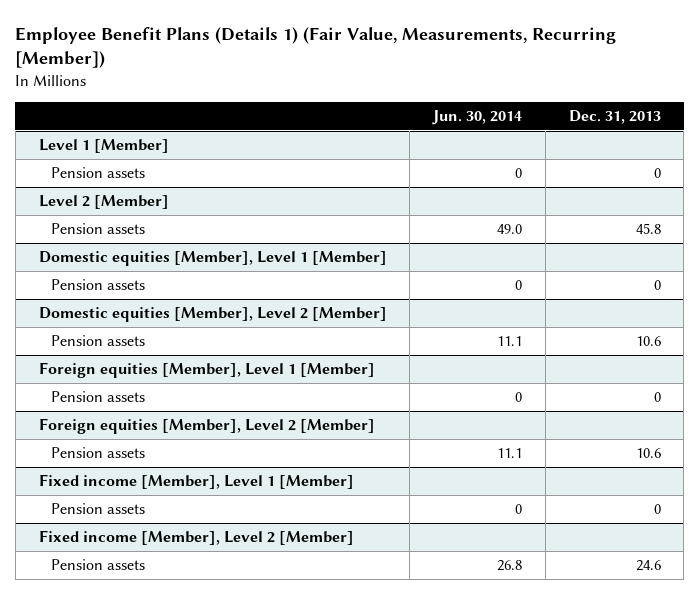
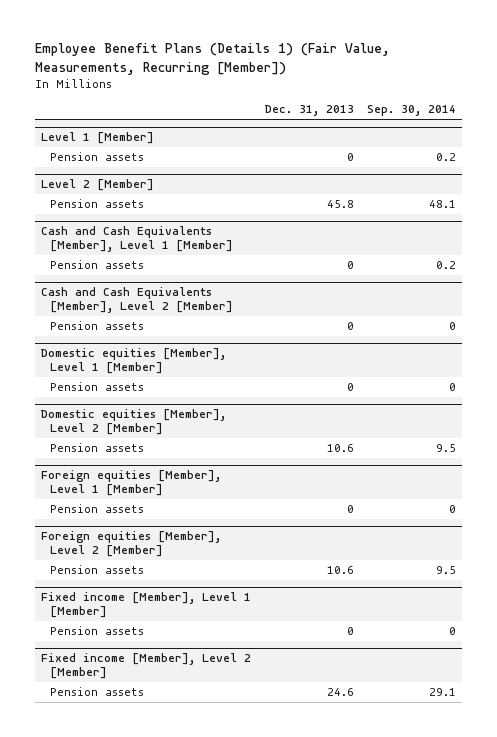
[432,109,523,125] Jun. 30, 2014 -> none
none -> [366,105,456,117] Sep. 30, 2014
none -> [41,225,233,252] Cash and Cash Equivalents [Member], Level 1 [Member]
none -> [49,259,144,269] Pension assets
none -> [41,286,233,313] Cash and Cash Equivalents [Member], Level 2 [Member]
none -> [49,320,144,330] Pension assets

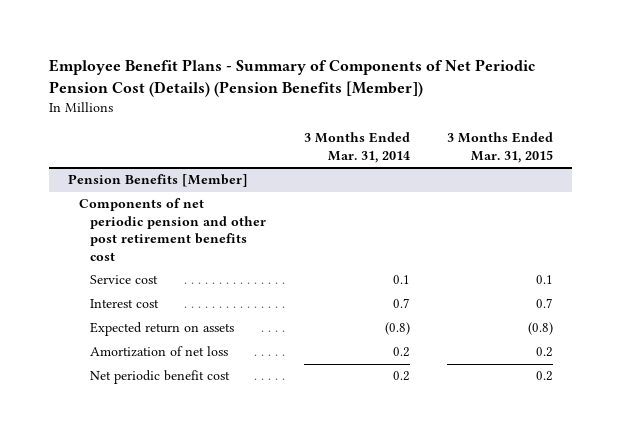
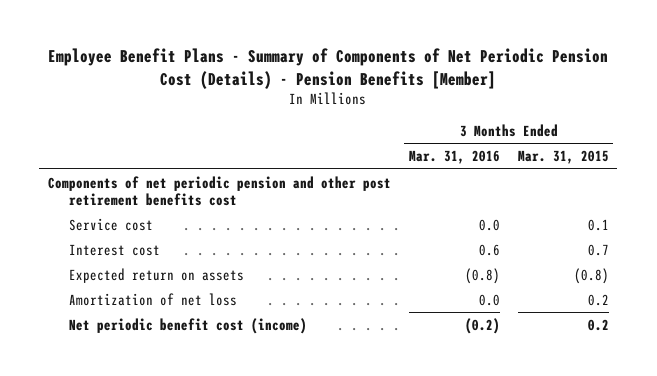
[49,58,536,97] Employee Benefit Plans - Summary of Components of Net Periodic Pension Cost (Details) (Pension Benefits [Member]) -> [48,47,609,89] Employee Benefit Plans - Summary of Components of Net Periodic Pension Cost (Details) - Pension Benefits [Member]
[303,132,410,163] 3 Months Ended Mar. 31, 2014 -> none
none -> [408,150,500,165] Mar. 31, 2016
[67,174,248,188] Pension Benefits [Member] -> none
[90,370,231,385] Net periodic benefit cost -> [69,317,308,334] Net periodic benefit cost (income)

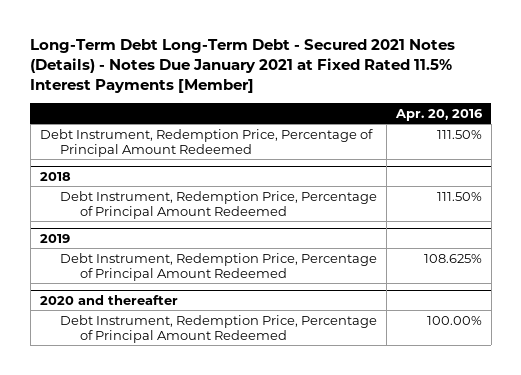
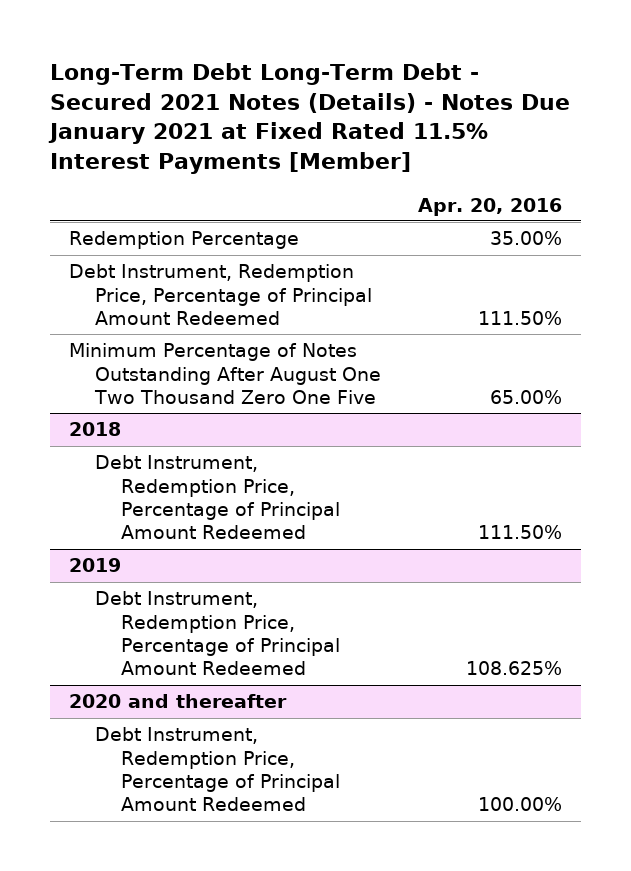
none -> [68,231,299,250] Redemption Percentage
none -> [68,343,381,405] Minimum Percentage of Notes Outstanding After August One Two Thousand Zero One Five

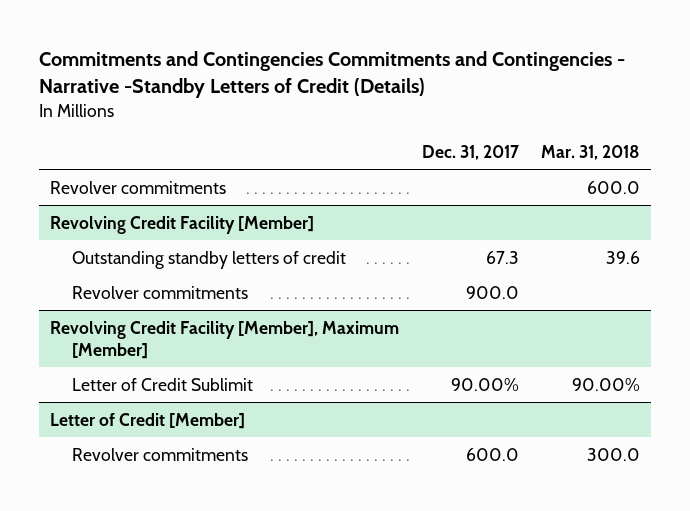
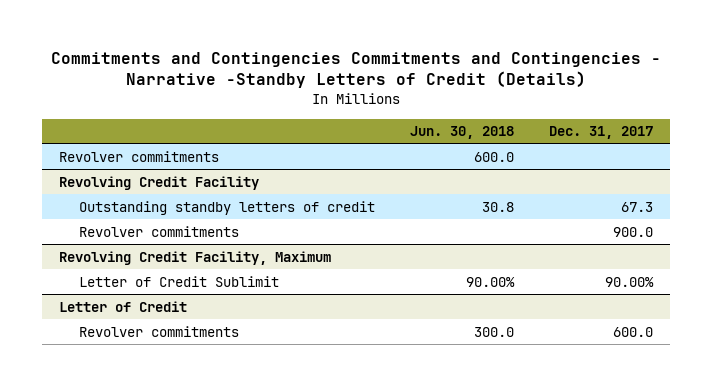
[541,145,641,161] Mar. 31, 2018 -> none
none -> [410,126,515,140] Jun. 30, 2018
[50,215,315,234] Revolving Credit Facility [Member] -> [59,175,260,190] Revolving Credit Facility
[50,320,400,359] Revolving Credit Facility [Member], Maximum [Member] -> [59,250,332,265] Revolving Credit Facility, Maximum
[50,412,246,429] Letter of Credit [Member] -> [59,300,188,312] Letter of Credit

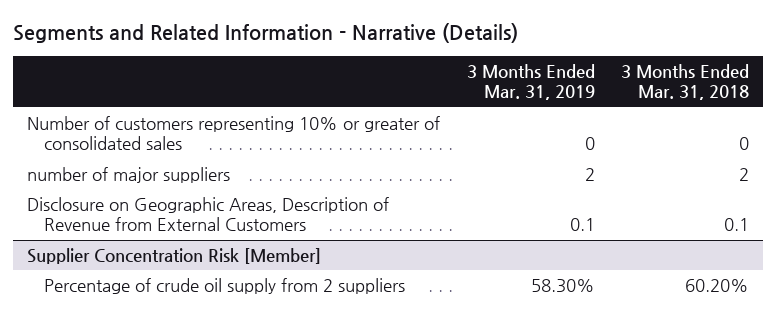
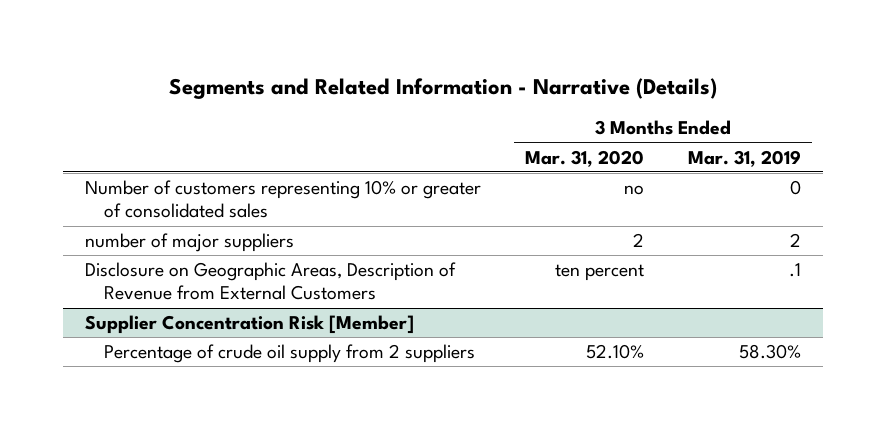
[621,64,750,101] 3 Months Ended Mar. 31, 2018 -> none
none -> [525,149,645,167] Mar. 31, 2020
[569,218,595,232] 0.1 -> [789,263,802,278] .1

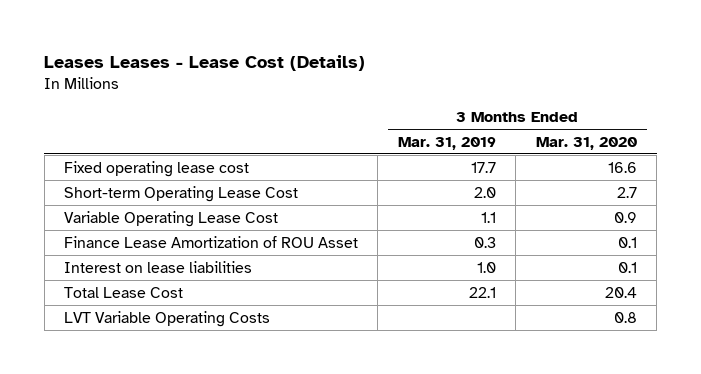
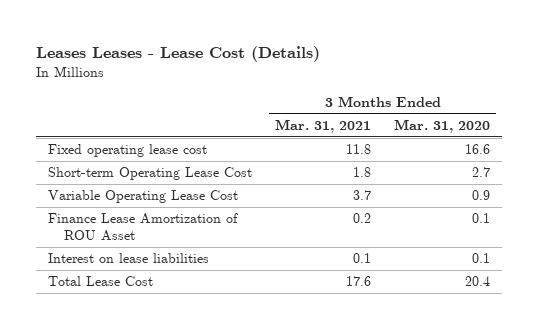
[397,136,496,150] Mar. 31, 2019 -> none
none -> [275,119,372,134] Mar. 31, 2021
[63,310,270,327] LVT Variable Operating Costs -> none

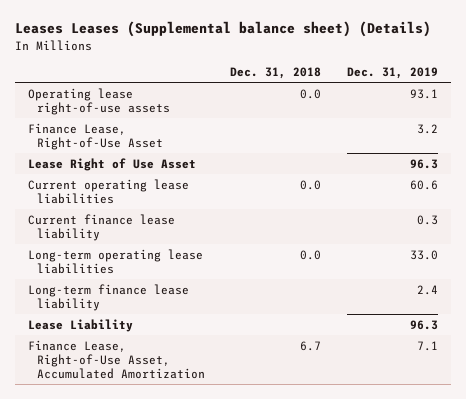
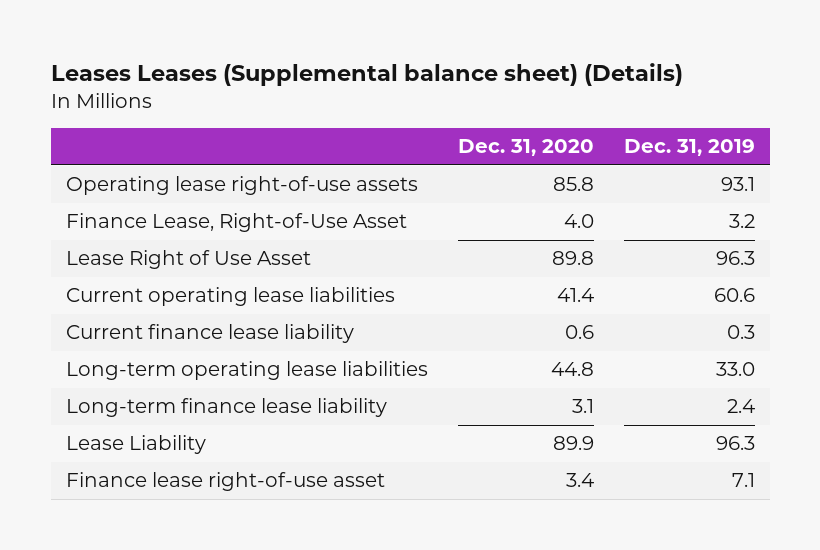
[230,67,322,80] Dec. 31, 2018 -> none
none -> [457,139,594,157] Dec. 31, 2020
[27,339,205,379] Finance Lease, Right-of-Use Asset, Accumulated Amortization -> [65,472,385,492] Finance lease right-of-use asset

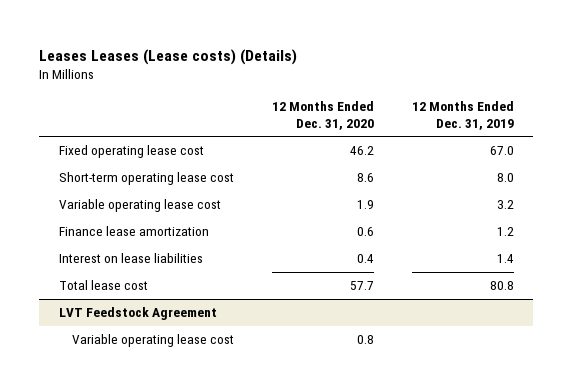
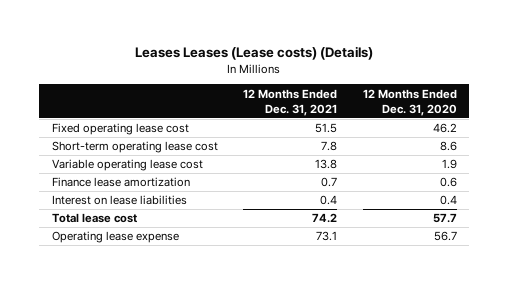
[412,100,515,130] 12 Months Ended Dec. 31, 2019 -> none
none -> [243,88,338,116] 12 Months Ended Dec. 31, 2021
[58,307,217,321] LVT Feedstock Agreement -> none
[72,334,235,348] Variable operating lease cost -> none
none -> [51,231,179,244] Operating lease expense

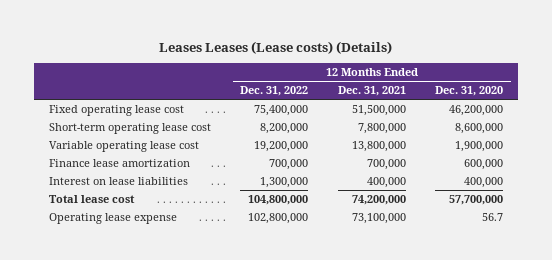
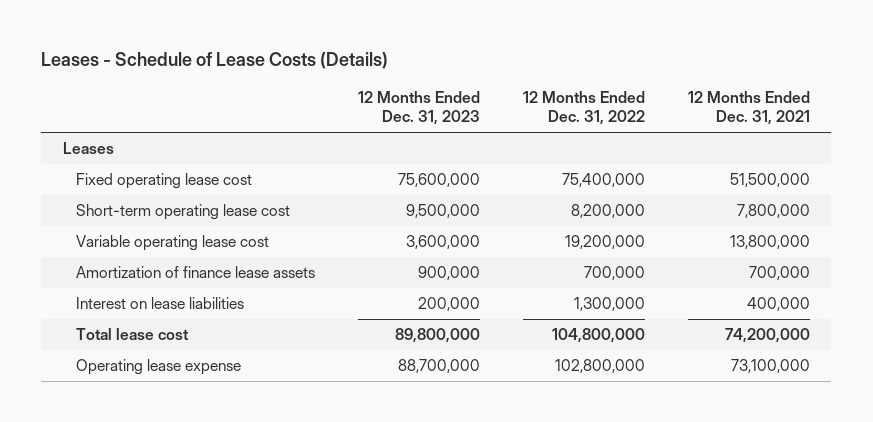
[159,40,393,54] Leases Leases (Lease costs) (Details) -> [41,51,389,69] Leases - Schedule of Lease Costs (Details)
[435,86,504,97] Dec. 31, 2020 -> none
none -> [358,90,481,126] 12 Months Ended Dec. 31, 2023
none -> [62,142,114,155] Leases
[48,159,190,168] Finance lease amortization -> [76,266,316,279] Amortization of finance lease assets

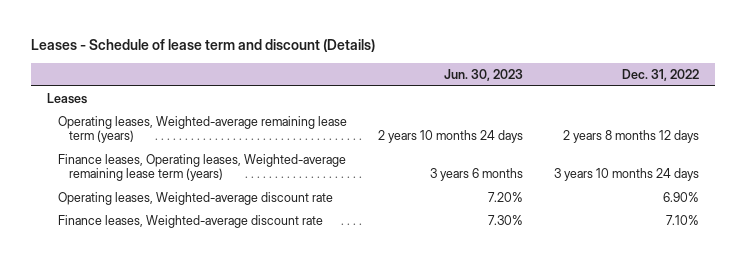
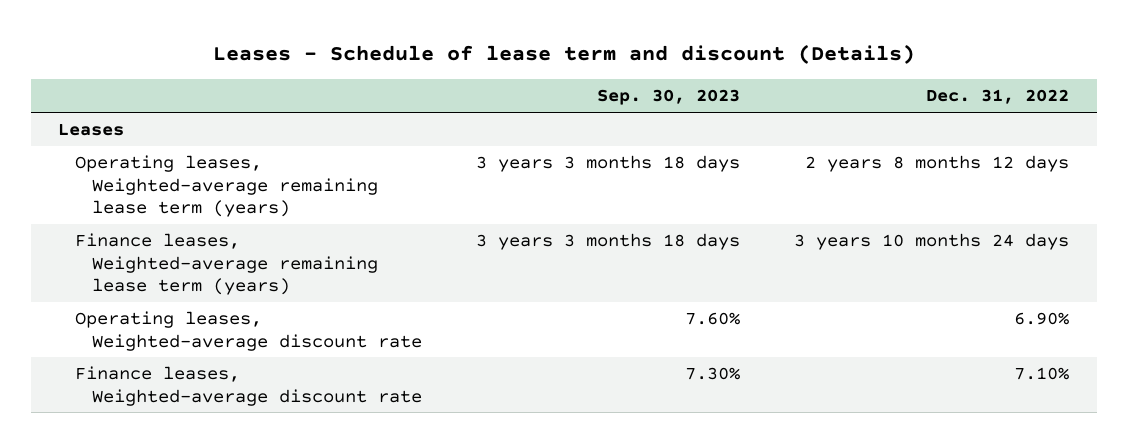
[444,68,524,81] Jun. 30, 2023 -> none
none -> [597,89,741,106] Sep. 30, 2023
[57,154,346,182] Finance leases, Operating leases, Weighted-average remaining lease term (years) -> [75,232,379,296] Finance leases, Weighted-average remaining lease term (years)

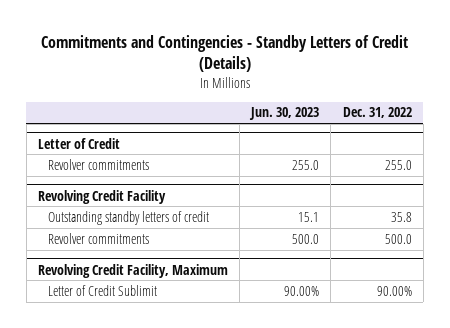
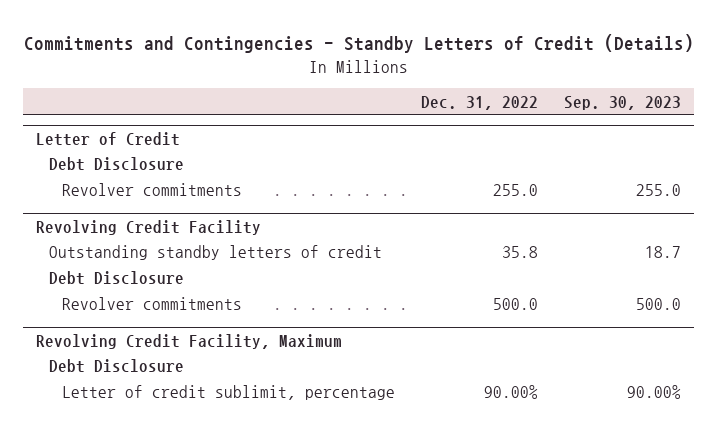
[249,107,320,121] Jun. 30, 2023 -> none
none -> [564,95,682,110] Sep. 30, 2023
none -> [49,157,185,172] Debt Disclosure
none -> [49,271,185,286] Debt Disclosure
none -> [49,359,185,374] Debt Disclosure
[47,284,157,296] Letter of Credit Sublimit -> [62,385,396,401] Letter of credit sublimit, percentage

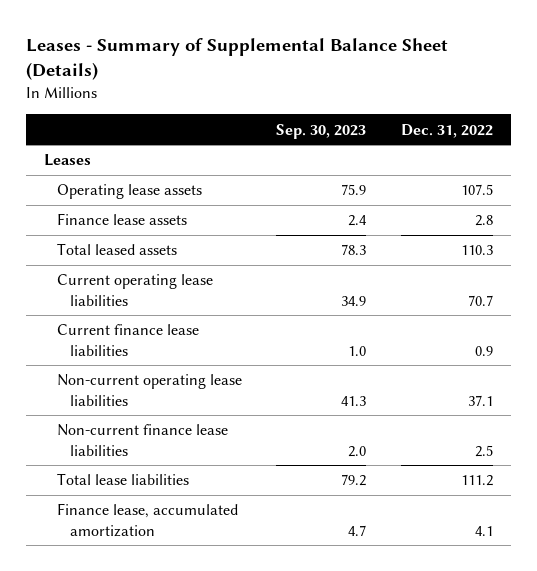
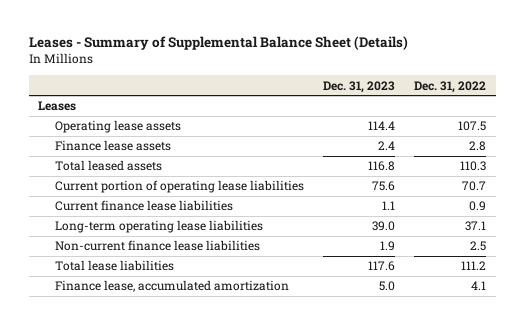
[276,123,367,139] Sep. 30, 2023 -> none
none -> [323,80,396,93] Dec. 31, 2023
[56,274,213,306] Current operating lease liabilities -> [55,180,305,194] Current portion of operating lease liabilities
[56,374,242,406] Non-current operating lease liabilities -> [55,220,264,234] Long-term operating lease liabilities

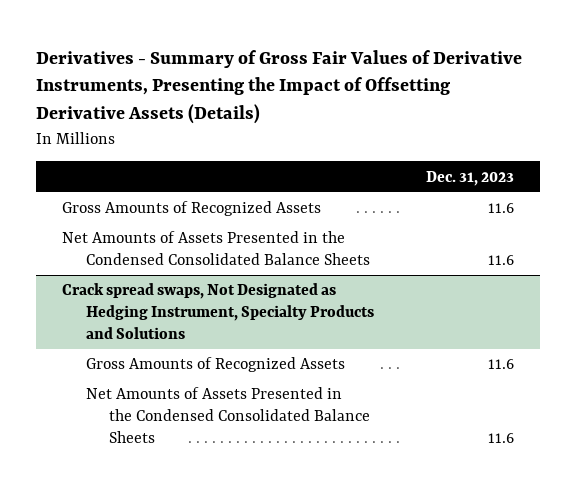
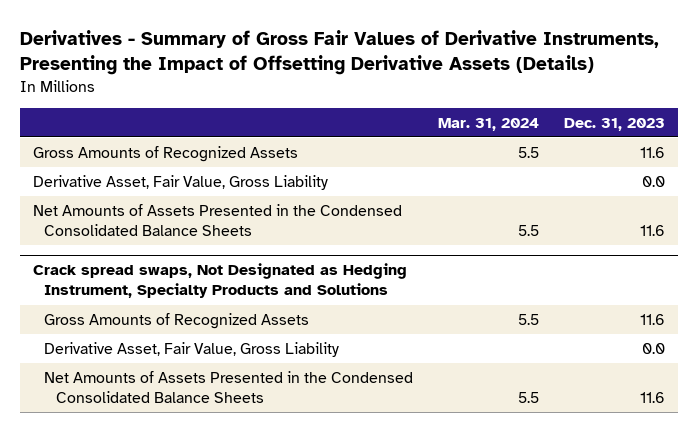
none -> [438,117,540,131] Mar. 31, 2024
none -> [32,174,328,190] Derivative Asset, Fair Value, Gross Liability
none -> [44,341,340,357] Derivative Asset, Fair Value, Gross Liability

